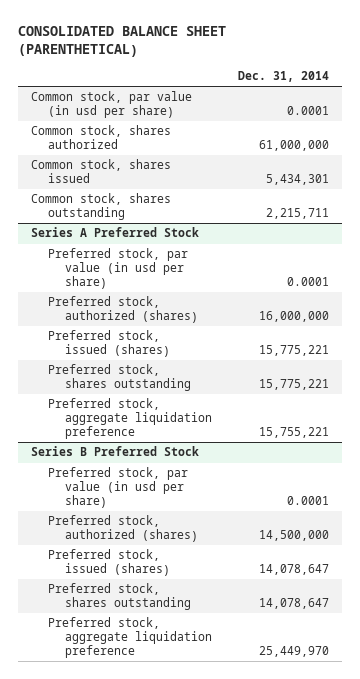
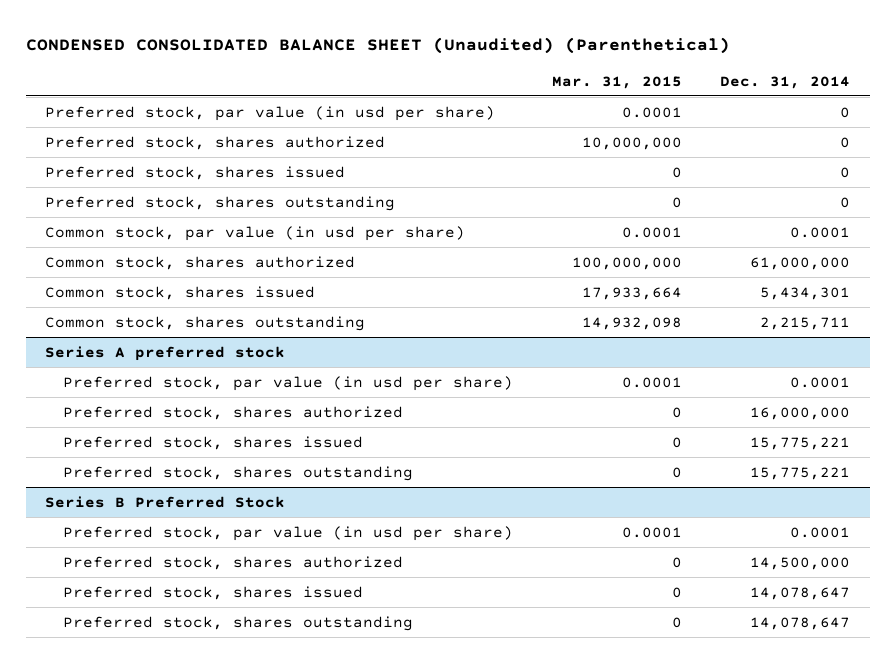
[18,26,227,57] CONSOLIDATED BALANCE SHEET (PARENTHETICAL) -> [25,37,730,55] CONDENSED CONSOLIDATED BALANCE SHEET (Unaudited) (Parenthetical)
none -> [551,75,682,89] Mar. 31, 2015
none -> [44,105,495,121] Preferred stock, par value (in usd per share)
none -> [44,135,385,150] Preferred stock, shares authorized
none -> [44,165,345,180] Preferred stock, shares issued
none -> [44,195,395,211] Preferred stock, shares outstanding
[30,227,199,238] Series A Preferred Stock -> [44,345,285,361] Series A preferred stock
[48,296,199,324] Preferred stock, authorized (shares) -> [63,405,404,420] Preferred stock, shares authorized
[48,330,171,358] Preferred stock, issued (shares) -> [63,435,364,450] Preferred stock, shares issued
[48,398,213,440] Preferred stock, aggregate liquidation preference -> none
[48,515,199,543] Preferred stock, authorized (shares) -> [63,555,404,570] Preferred stock, shares authorized
[48,549,171,577] Preferred stock, issued (shares) -> [63,585,364,600] Preferred stock, shares issued
[48,617,213,659] Preferred stock, aggregate liquidation preference -> none

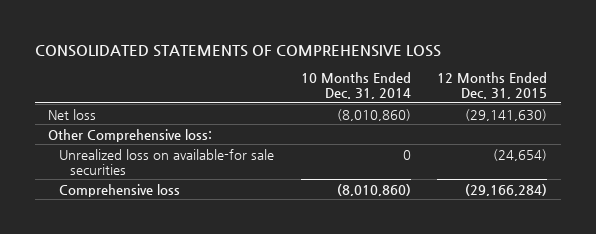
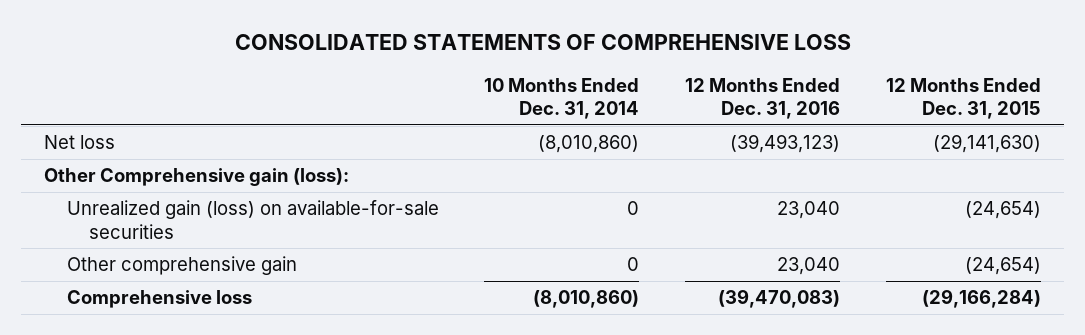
none -> [685,77,841,120] 12 Months Ended Dec. 31, 2016
[48,128,213,142] Other Comprehensive loss: -> [43,168,349,187] Other Comprehensive gain (loss):
[59,148,275,175] Unrealized loss on available-for sale securities -> [66,200,439,239] Unrealized gain (loss) on available-for-sale securities
none -> [66,256,297,276] Other comprehensive gain

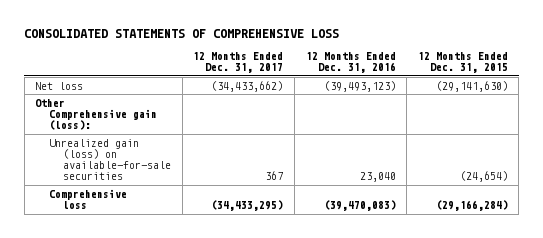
[484,77,640,120] 10 Months Ended Dec. 31, 2014 -> none
none -> [193,52,284,74] 12 Months Ended Dec. 31, 2017
[66,256,297,276] Other comprehensive gain -> none

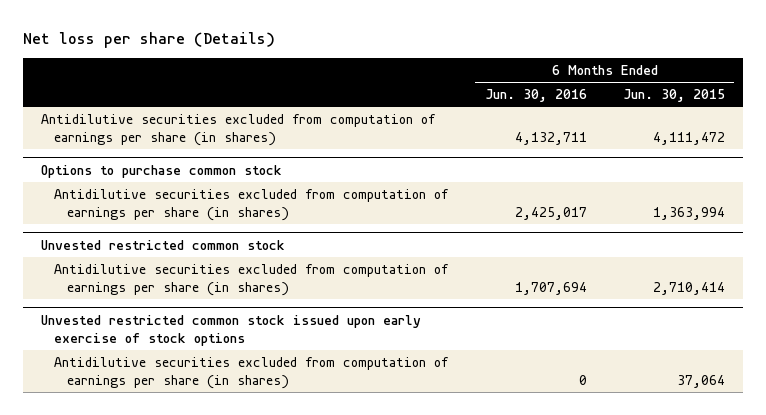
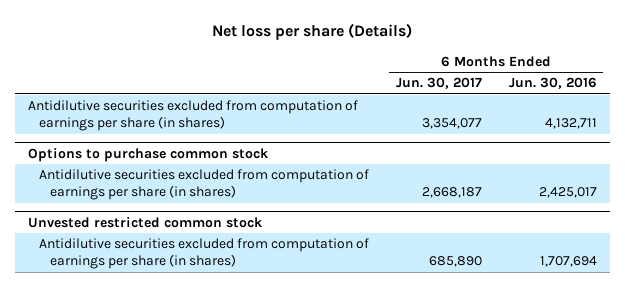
[623,88,726,102] Jun. 30, 2015 -> none
none -> [396,77,483,90] Jun. 30, 2017
[40,314,421,346] Unvested restricted common stock issued upon early exercise of stock options -> none
[53,356,449,389] Antidilutive securities excluded from computation of earnings per share (in shares) -> none

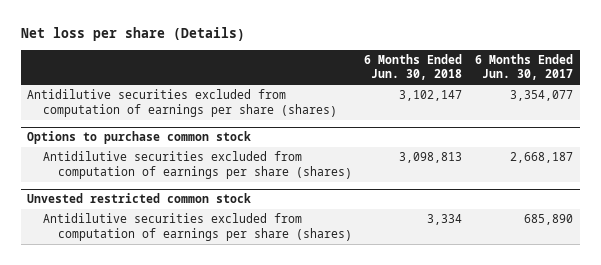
[508,77,597,90] Jun. 30, 2016 -> none
none -> [364,53,463,81] 6 Months Ended Jun. 30, 2018
[28,100,359,132] Antidilutive securities excluded from computation of earnings per share (in shares) -> [27,89,337,117] Antidilutive securities excluded from computation of earnings per share (shares)
[39,169,370,201] Antidilutive securities excluded from computation of earnings per share (in shares) -> [42,151,352,179] Antidilutive securities excluded from computation of earnings per share (shares)
[39,238,370,270] Antidilutive securities excluded from computation of earnings per share (in shares) -> [42,213,352,241] Antidilutive securities excluded from computation of earnings per share (shares)

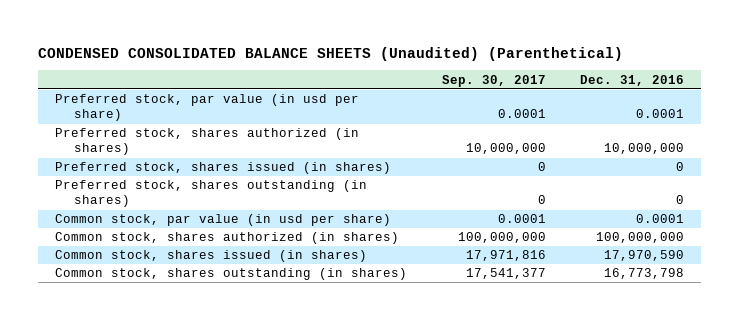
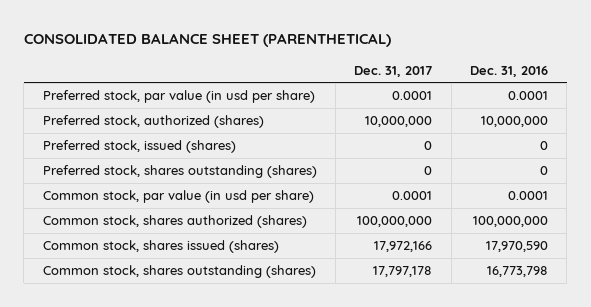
[37,46,623,61] CONDENSED CONSOLIDATED BALANCE SHEETS (Unaudited) (Parenthetical) -> [23,33,391,48] CONSOLIDATED BALANCE SHEET (PARENTHETICAL)
[441,74,546,87] Sep. 30, 2017 -> none
none -> [354,65,433,77] Dec. 31, 2017
[55,128,360,156] Preferred stock, shares authorized (in shares) -> [42,115,264,129] Preferred stock, authorized (shares)
[55,162,392,175] Preferred stock, shares issued (in shares) -> [42,140,236,154] Preferred stock, issued (shares)
[55,180,368,208] Preferred stock, shares outstanding (in shares) -> [42,165,317,179] Preferred stock, shares outstanding (shares)
[55,232,400,245] Common stock, shares authorized (in shares) -> [42,215,307,229] Common stock, shares authorized (shares)
[55,250,368,263] Common stock, shares issued (in shares) -> [42,240,279,254] Common stock, shares issued (shares)
[55,268,408,281] Common stock, shares outstanding (in shares) -> [42,265,316,279] Common stock, shares outstanding (shares)

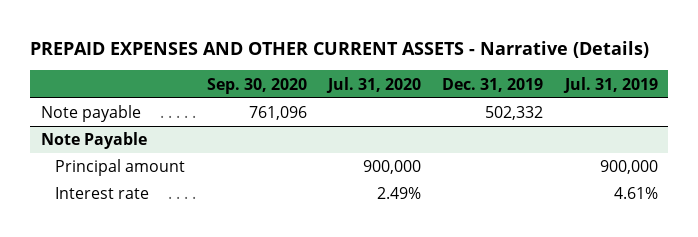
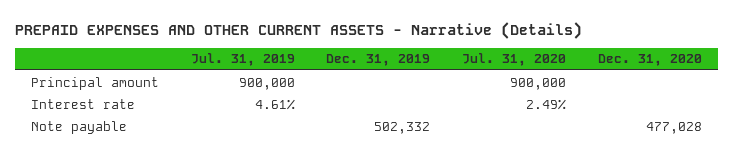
[206,77,307,94] Sep. 30, 2020 -> none
none -> [597,54,702,67] Dec. 31, 2020
[40,132,147,150] Note Payable -> none
[40,105,141,123] Note payable -> [30,120,127,134] Note payable

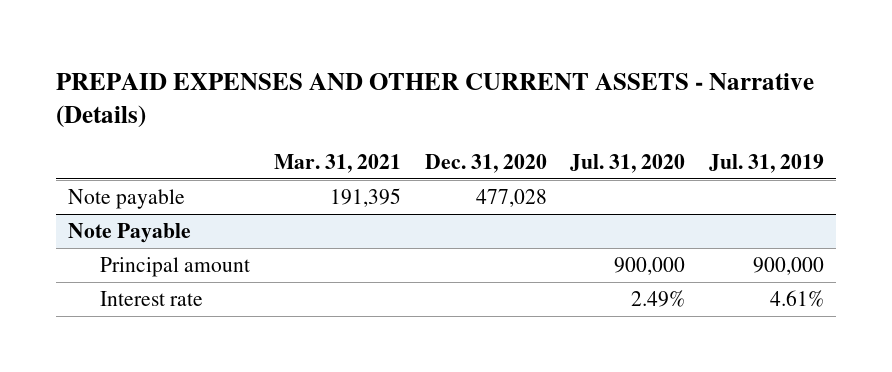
[326,54,431,67] Dec. 31, 2019 -> none
none -> [273,154,401,174] Mar. 31, 2021
[30,120,127,134] Note payable -> [67,189,185,210] Note payable
none -> [67,223,191,244] Note Payable

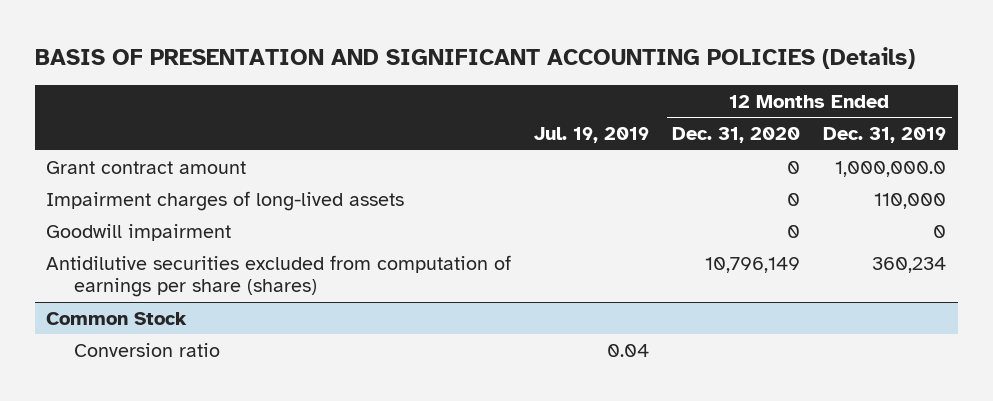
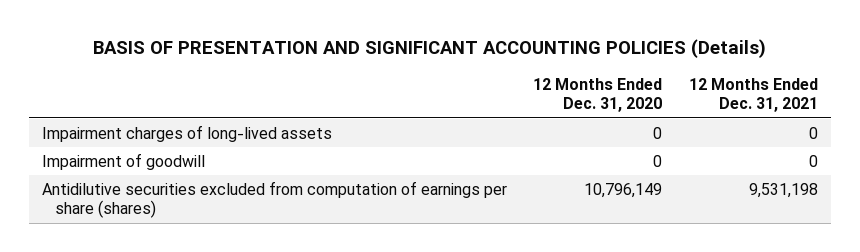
[534,127,650,144] Jul. 19, 2019 -> none
[823,127,947,144] Dec. 31, 2019 -> none
none -> [688,77,818,113] 12 Months Ended Dec. 31, 2021
[46,160,247,174] Grant contract amount -> none
[46,223,232,241] Goodwill impairment -> [41,152,205,170] Impairment of goodwill
[46,311,188,325] Common Stock -> none
[73,342,220,357] Conversion ratio -> none

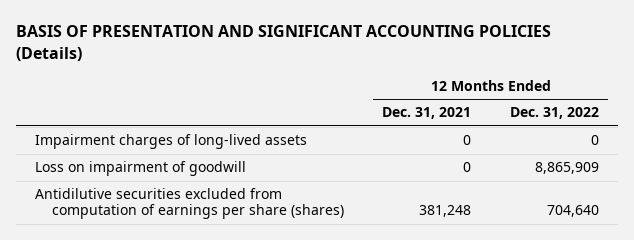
[533,77,663,113] 12 Months Ended Dec. 31, 2020 -> none
none -> [509,107,599,120] Dec. 31, 2022
[41,152,205,170] Impairment of goodwill -> [34,161,246,177] Loss on impairment of goodwill
[748,182,818,198] 9,531,198 -> [419,205,472,218] 381,248

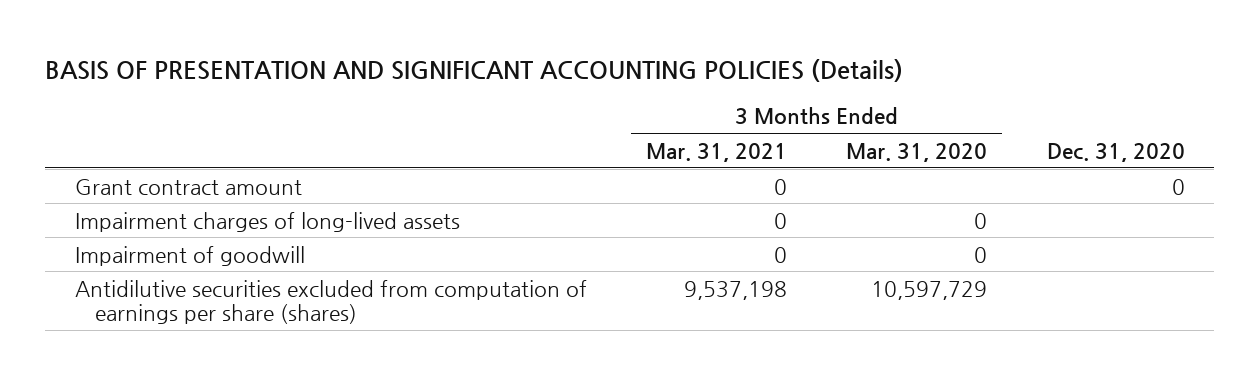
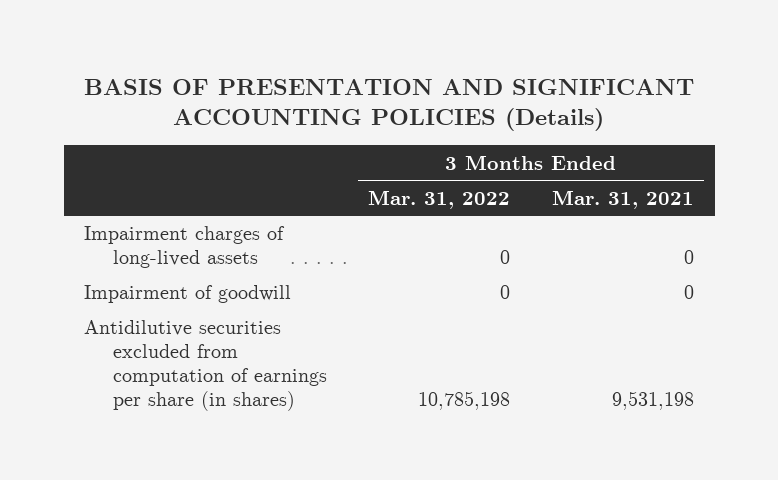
[846,142,988,162] Mar. 31, 2020 -> none
[1046,142,1185,162] Dec. 31, 2020 -> none
none -> [368,189,511,209] Mar. 31, 2022
[74,178,302,195] Grant contract amount -> none
[74,279,587,325] Antidilutive securities excluded from computation of earnings per share (shares) -> [84,320,327,411] Antidilutive securities excluded from computation of earnings per share (in shares)
[683,280,787,300] 9,537,198 -> [612,390,695,410] 9,531,198

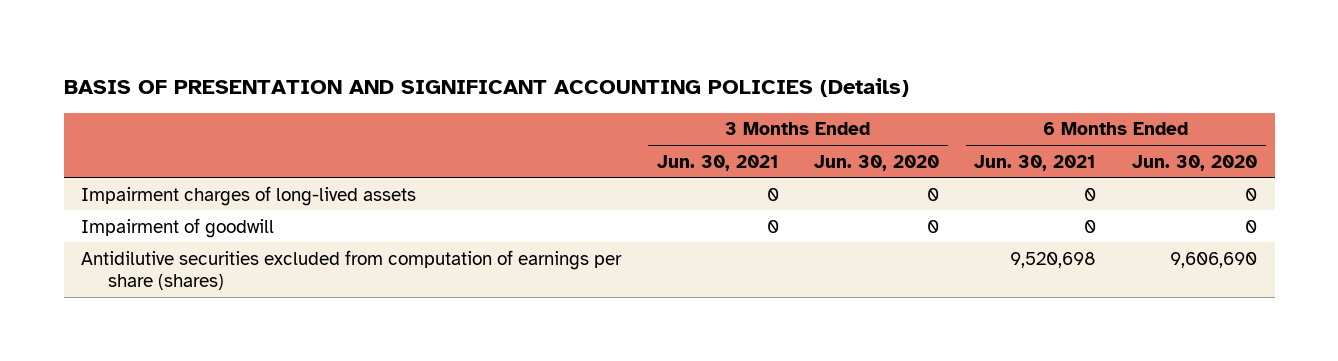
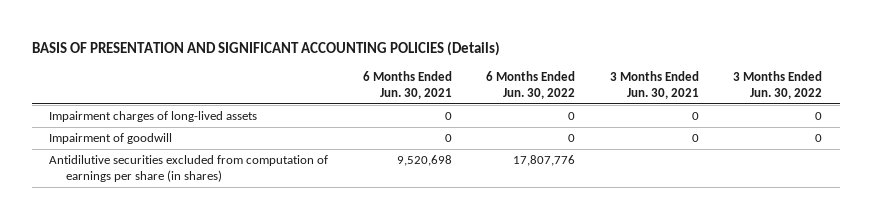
[814,154,940,171] Jun. 30, 2020 -> none
[1131,154,1257,171] Jun. 30, 2020 -> none
none -> [486,70,576,99] 6 Months Ended Jun. 30, 2022
none -> [733,70,823,99] 3 Months Ended Jun. 30, 2022
[81,249,623,291] Antidilutive securities excluded from computation of earnings per share (shares) -> [49,155,329,183] Antidilutive securities excluded from computation of earnings per share (in shares)

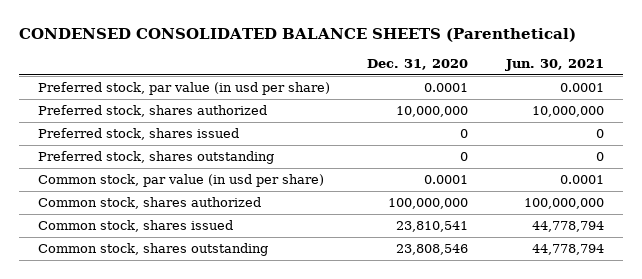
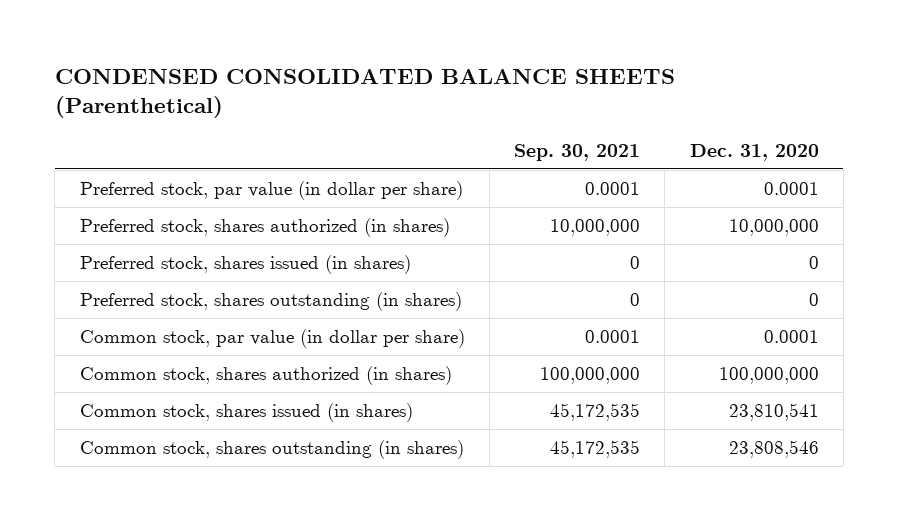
[505,59,605,72] Jun. 30, 2021 -> none
none -> [514,143,641,161] Sep. 30, 2021
[37,82,330,96] Preferred stock, par value (in usd per share) -> [79,181,463,201] Preferred stock, par value (in dollar per share)
[37,105,267,118] Preferred stock, shares authorized -> [79,218,450,238] Preferred stock, shares authorized (in shares)
[37,128,239,141] Preferred stock, shares issued -> [79,255,411,275] Preferred stock, shares issued (in shares)
[37,151,274,165] Preferred stock, shares outstanding -> [79,292,462,312] Preferred stock, shares outstanding (in shares)
[37,174,324,188] Common stock, par value (in usd per share) -> [79,329,465,349] Common stock, par value (in dollar per share)
[37,197,261,210] Common stock, shares authorized -> [79,366,452,386] Common stock, shares authorized (in shares)
[37,220,233,233] Common stock, shares issued -> [79,403,413,423] Common stock, shares issued (in shares)
[37,243,268,257] Common stock, shares outstanding -> [79,440,464,460] Common stock, shares outstanding (in shares)

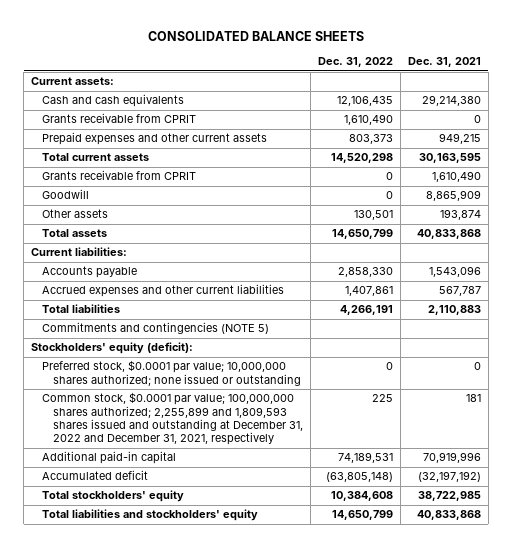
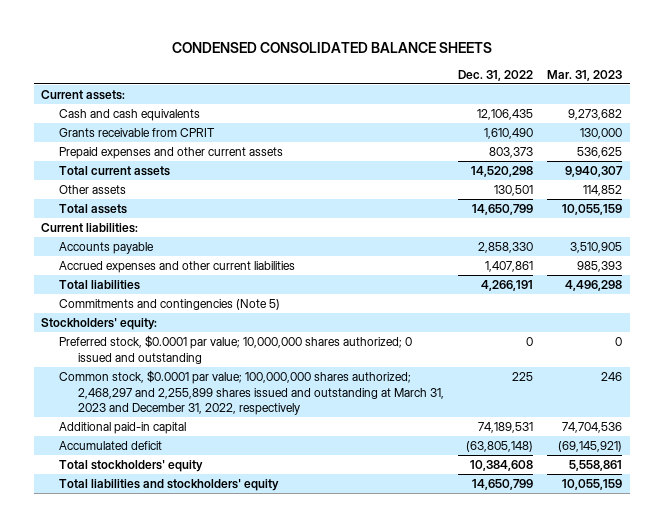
[147,30,364,41] CONSOLIDATED BALANCE SHEETS -> [171,41,492,53] CONDENSED CONSOLIDATED BALANCE SHEETS
[407,57,481,68] Dec. 31, 2021 -> none
none -> [547,69,623,81] Mar. 31, 2023
[41,170,196,181] Grants receivable from CPRIT -> none
[41,189,89,200] Goodwill -> none
[41,322,269,335] Commitments and contingencies (NOTE 5) -> [59,299,281,311] Commitments and contingencies (Note 5)
[31,342,194,355] Stockholders' equity (deficit): -> [41,318,158,331] Stockholders' equity:
[41,360,301,386] Preferred stock, $0.0001 par value; 10,000,000 shares authorized; none issued or outstanding -> [59,335,413,364] Preferred stock, $0.0001 par value; 10,000,000 shares authorized; 0 issued and outstanding
[41,392,303,446] Common stock, $0.0001 par value; 100,000,000 shares authorized; 2,255,899 and 1,809,593 shares issued and outstanding at December 31, 2022 and December 31, 2021, respectively -> [59,370,444,416] Common stock, $0.0001 par value; 100,000,000 shares authorized; 2,468,297 and 2,255,899 shares issued and outstanding at March 31, 2023 and December 31, 2022, respectively

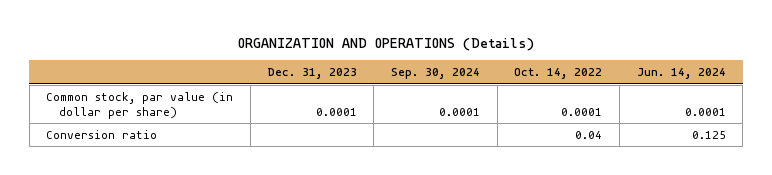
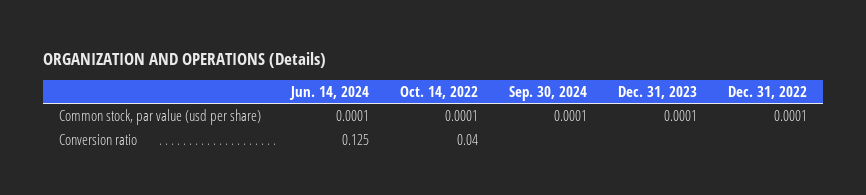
none -> [728,85,808,99] Dec. 31, 2022
[46,91,234,119] Common stock, par value (in dollar per share) -> [58,108,261,125] Common stock, par value (usd per share)

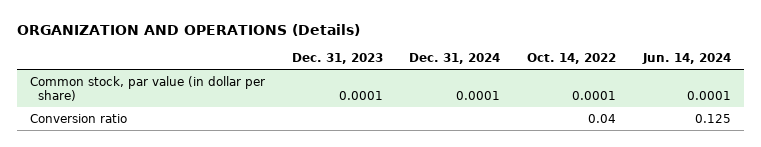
[509,85,588,101] Sep. 30, 2024 -> none
[728,85,808,99] Dec. 31, 2022 -> none
none -> [409,52,501,64] Dec. 31, 2024
[58,108,261,125] Common stock, par value (usd per share) -> [30,75,266,101] Common stock, par value (in dollar per share)

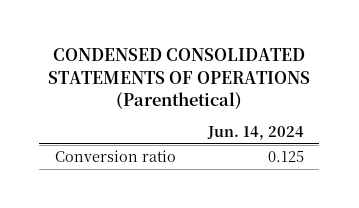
[16,23,360,36] ORGANIZATION AND OPERATIONS (Details) -> [48,48,311,110] CONDENSED CONSOLIDATED STATEMENTS OF OPERATIONS (Parenthetical)
[291,52,383,64] Dec. 31, 2023 -> none
[409,52,501,64] Dec. 31, 2024 -> none
[527,52,617,64] Oct. 14, 2022 -> none
[30,75,266,101] Common stock, par value (in dollar per share) -> none

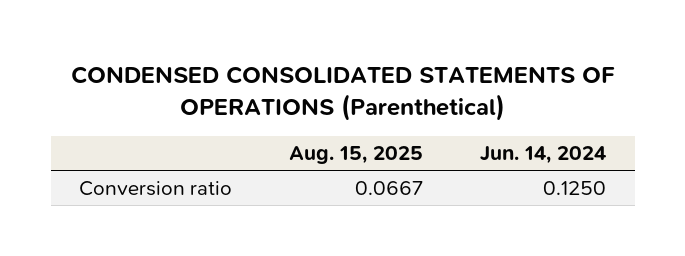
none -> [289,146,424,165] Aug. 15, 2025
[267,151,304,163] 0.125 -> [543,181,607,196] 0.1250

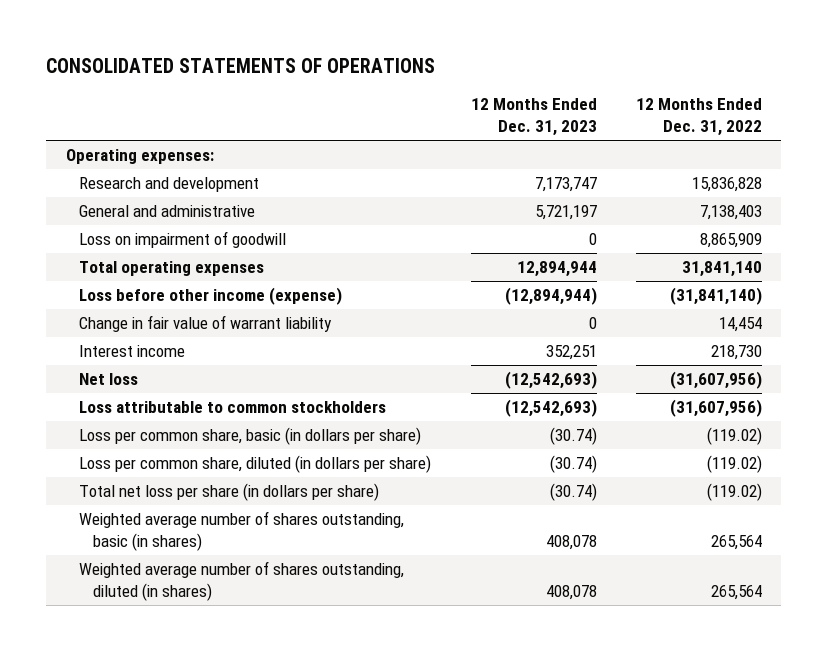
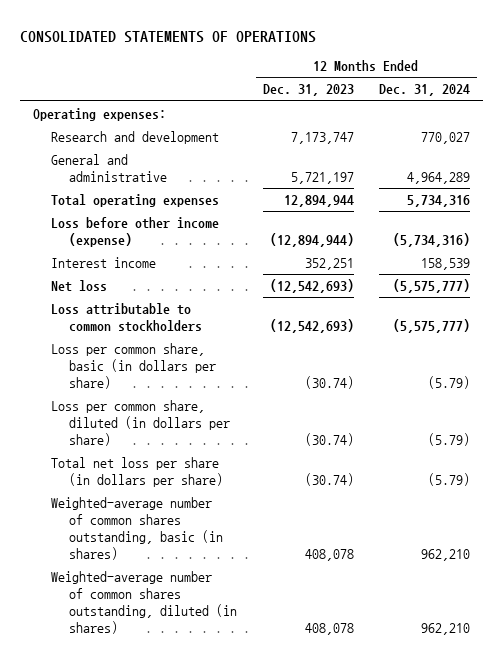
[635,98,762,137] 12 Months Ended Dec. 31, 2022 -> none
none -> [379,84,471,97] Dec. 31, 2024
[79,231,287,249] Loss on impairment of goodwill -> none
[79,315,333,333] Change in fair value of warrant liability -> none
[79,511,405,552] Weighted average number of shares outstanding, basic (in shares) -> [50,496,223,560] Weighted-average number of common shares outstanding, basic (in shares)
[79,561,405,602] Weighted average number of shares outstanding, diluted (in shares) -> [50,570,237,634] Weighted-average number of common shares outstanding, diluted (in shares)

